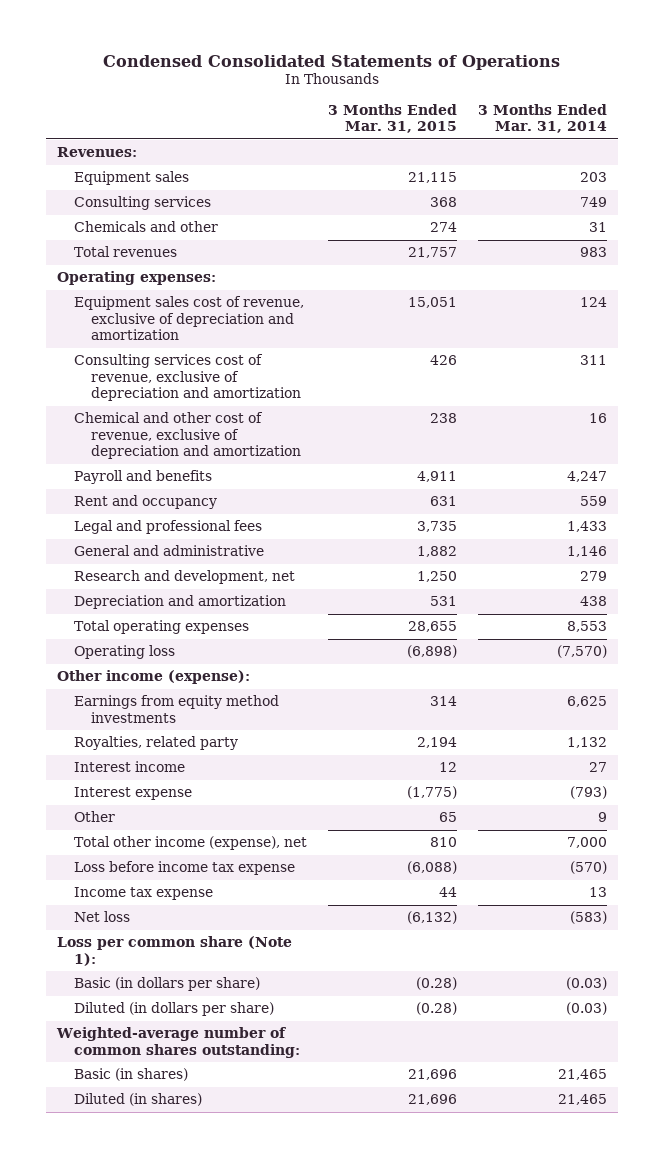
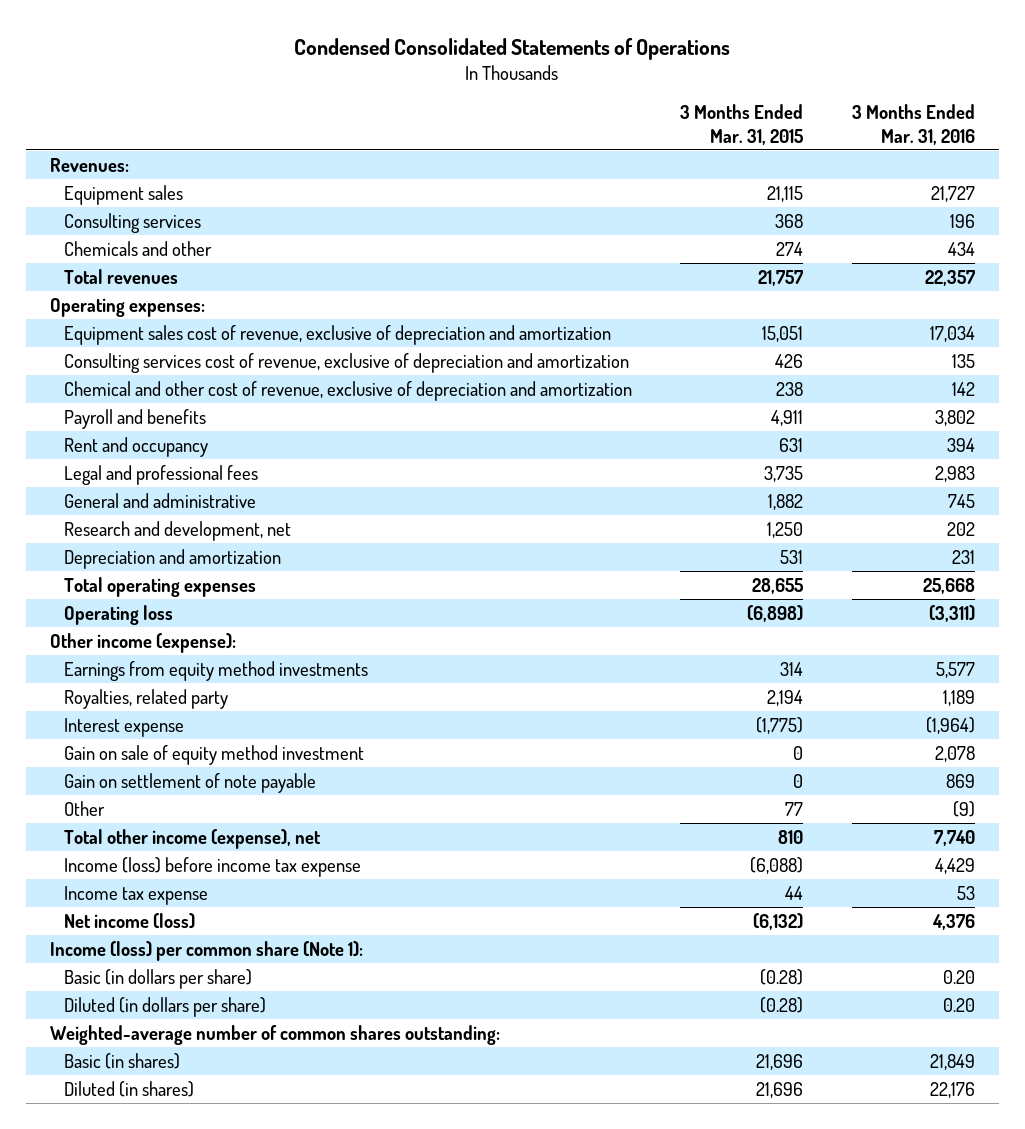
[478,103,608,134] 3 Months Ended Mar. 31, 2014 -> none
none -> [851,104,975,145] 3 Months Ended Mar. 31, 2016
[73,761,185,773] Interest income -> none
none -> [63,744,364,765] Gain on sale of equity method investment
none -> [63,772,316,793] Gain on settlement of note payable
[438,812,457,823] 65 -> [785,801,804,816] 77
[73,861,295,876] Loss before income tax expense -> [63,856,361,877] Income (loss) before income tax expense
[73,911,130,923] Net loss -> [63,912,195,929] Net income (loss)
[56,936,292,966] Loss per common share (Note 1): -> [49,940,363,961] Income (loss) per common share (Note 1):

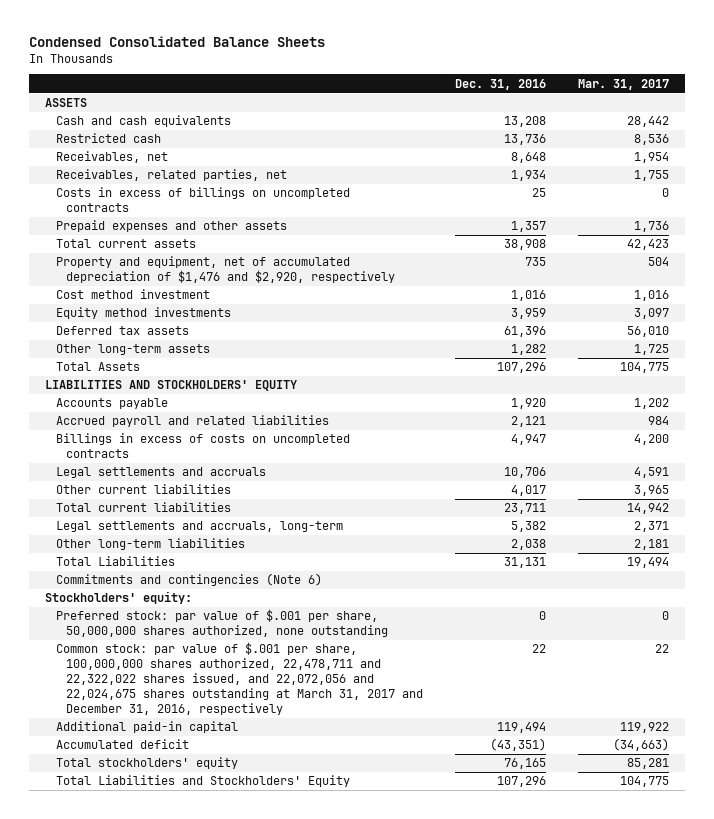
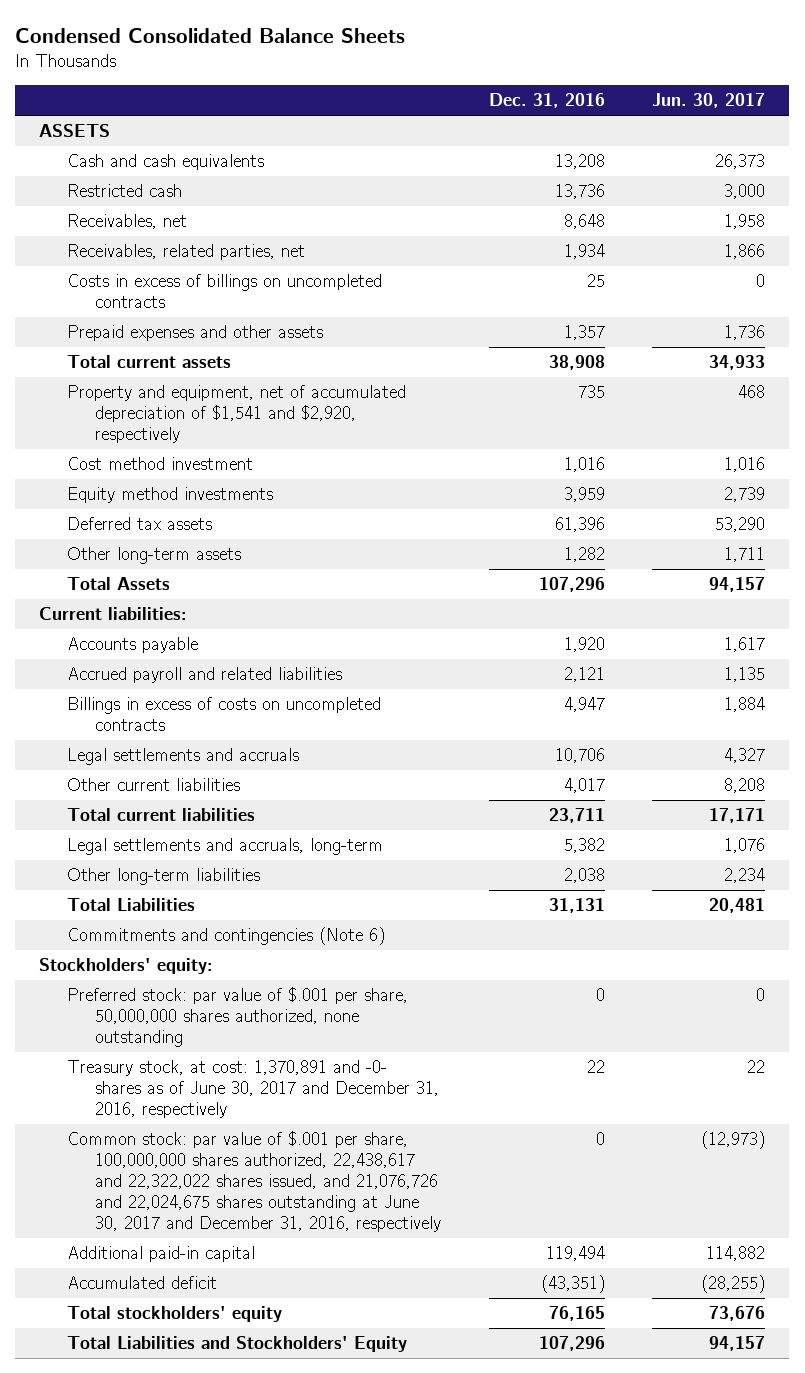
[578,78,670,90] Mar. 31, 2017 -> none
none -> [652,93,766,109] Jun. 30, 2017
[55,256,396,284] Property and equipment, net of accumulated depreciation of $1,476 and $2,920, respectively -> [67,385,407,443] Property and equipment, net of accumulated depreciation of $1,541 and $2,920, respectively
[44,380,297,392] LIABILITIES AND STOCKHOLDERS' EQUITY -> none
none -> [39,607,188,621] Current liabilities:
[55,642,424,716] Common stock: par value of $.001 per share, 100,000,000 shares authorized, 22,478,711 and 22,322,022 shares issued, and 22,072,056 and 22,024,675 shares outstanding at March 31, 2017 and December 31, 2016, respectively -> [67,1060,440,1118] Treasury stock, at cost: 1,370,891 and -0- shares as of June 30, 2017 and December 31, 2016, respectively
none -> [67,1131,442,1232] Common stock: par value of $.001 per share, 100,000,000 shares authorized, 22,438,617 and 22,322,022 shares issued, and 21,076,726 and 22,024,675 shares outstanding at June 30, 2017 and December 31, 2016, respectively

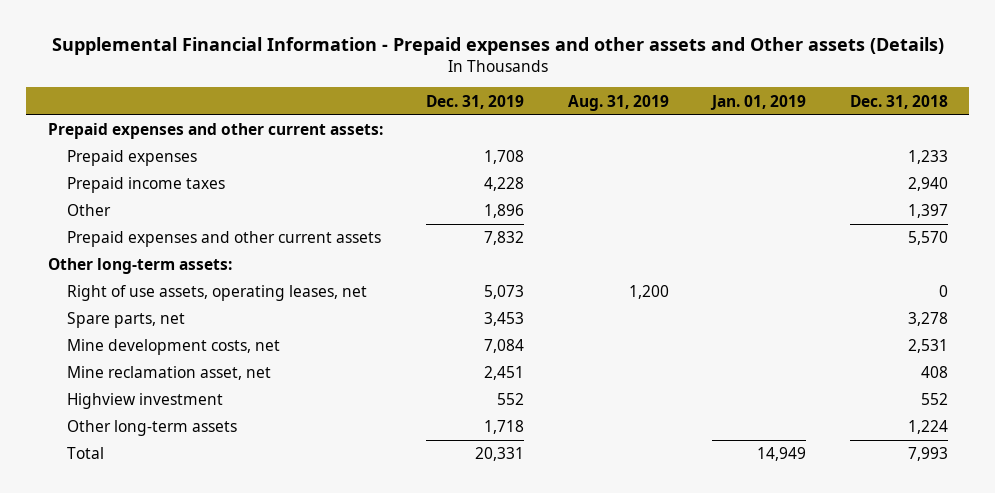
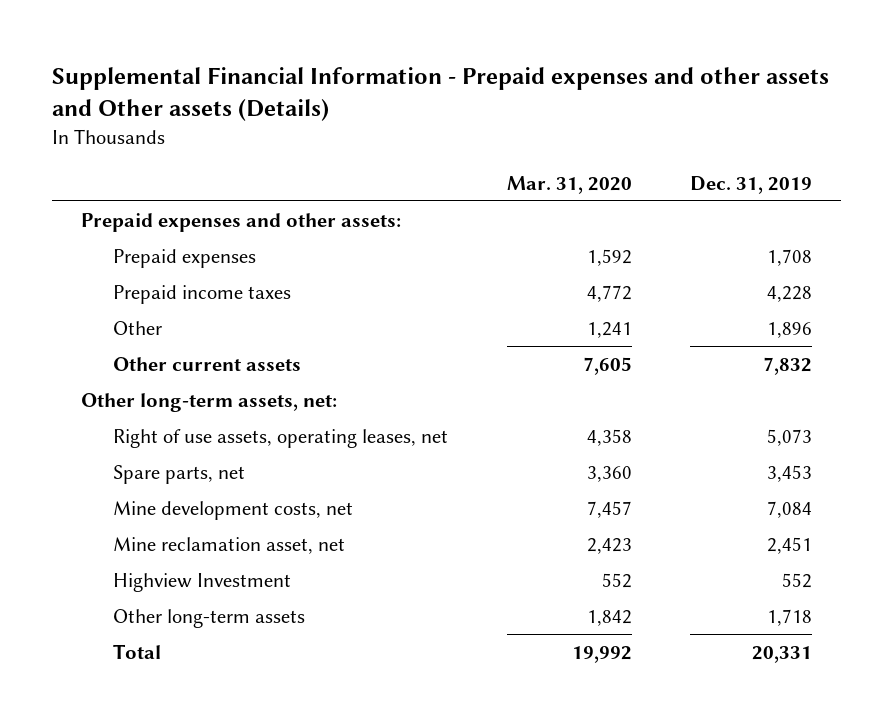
[567,94,669,111] Aug. 31, 2019 -> none
[710,94,807,110] Jan. 01, 2019 -> none
[849,94,948,109] Dec. 31, 2018 -> none
none -> [506,175,632,194] Mar. 31, 2020
[47,123,383,140] Prepaid expenses and other current assets: -> [80,212,401,232] Prepaid expenses and other assets:
[67,231,382,248] Prepaid expenses and other current assets -> [113,356,302,371] Other current assets
[47,258,232,275] Other long-term assets: -> [80,392,337,412] Other long-term assets, net:
[67,393,224,410] Highview investment -> [113,572,292,592] Highview Investment

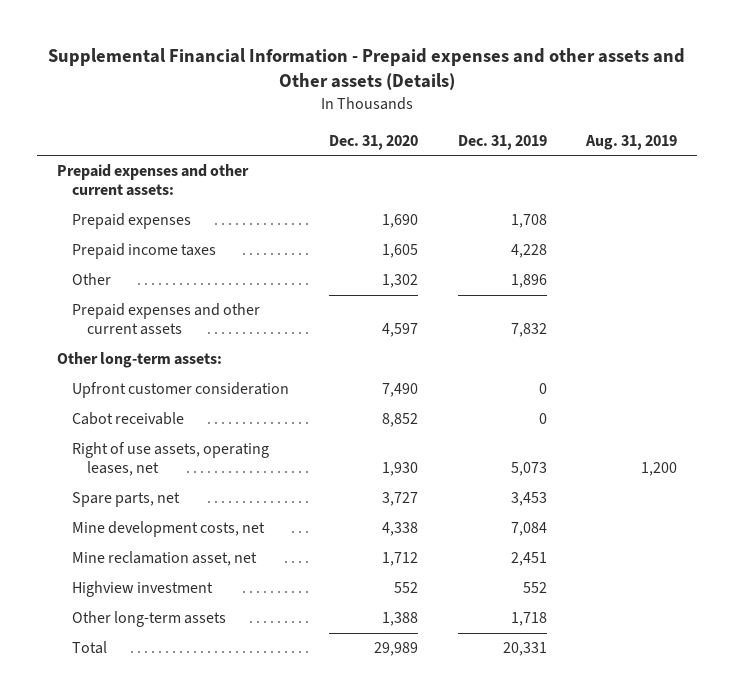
[506,175,632,194] Mar. 31, 2020 -> none
none -> [328,134,418,150] Dec. 31, 2020
none -> [585,134,678,150] Aug. 31, 2019
[80,212,401,232] Prepaid expenses and other assets: -> [56,164,249,197] Prepaid expenses and other current assets:
[113,356,302,371] Other current assets -> [72,303,261,336] Prepaid expenses and other current assets
[80,392,337,412] Other long-term assets, net: -> [56,352,222,369] Other long-term assets:
none -> [72,382,290,399] Upfront customer consideration
none -> [72,412,185,426] Cabot receivable
[113,572,292,592] Highview Investment -> [72,581,214,598] Highview investment

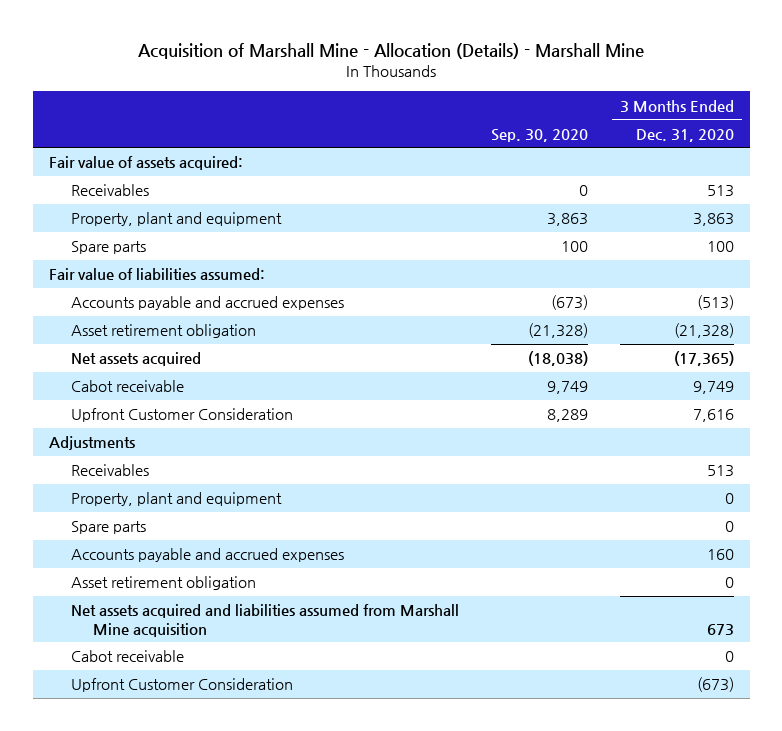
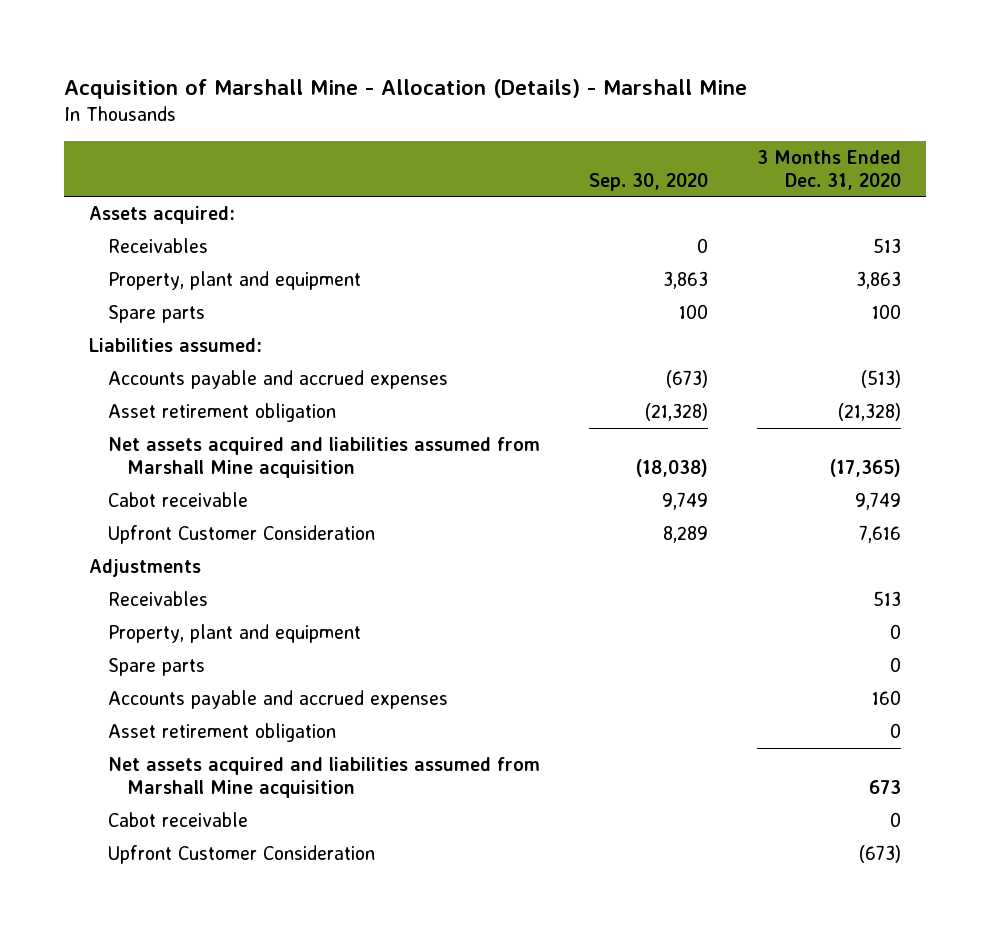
[48,156,243,171] Fair value of assets acquired: -> [89,205,236,224] Assets acquired:
[48,268,265,281] Fair value of liabilities assumed: -> [89,337,263,352] Liabilities assumed:
[71,352,202,367] Net assets acquired -> [107,436,540,478] Net assets acquired and liabilities assumed from Marshall Mine acquisition

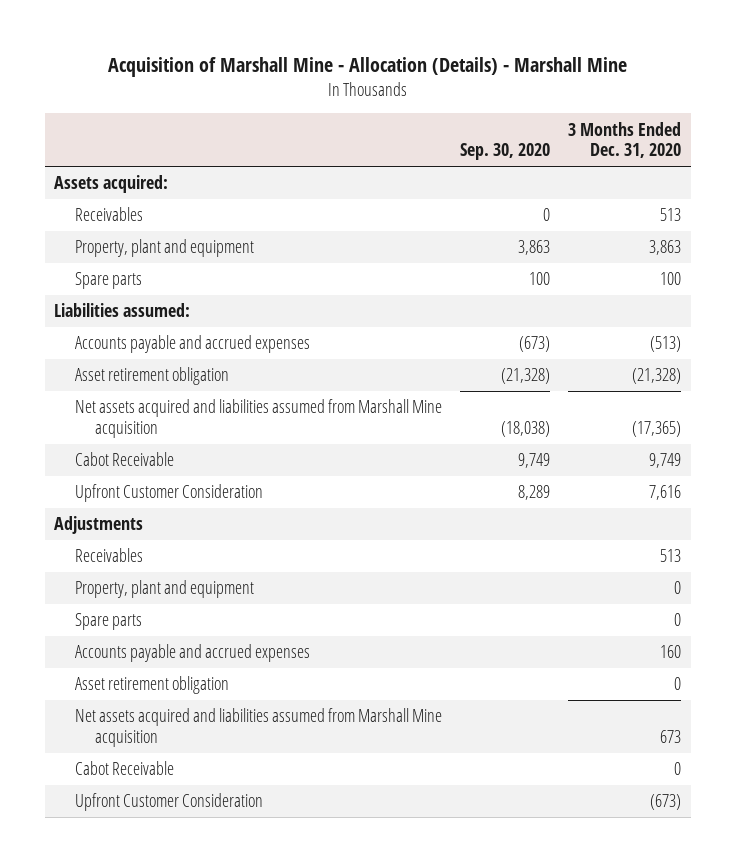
[107,491,248,507] Cabot receivable -> [74,452,174,467] Cabot Receivable
[107,811,248,827] Cabot receivable -> [74,761,174,776] Cabot Receivable

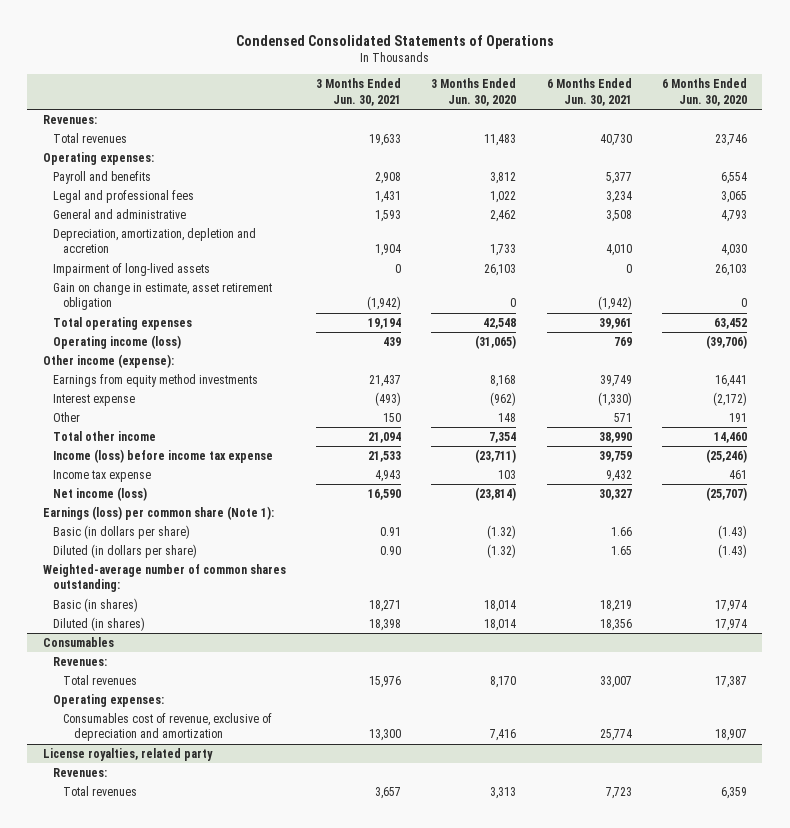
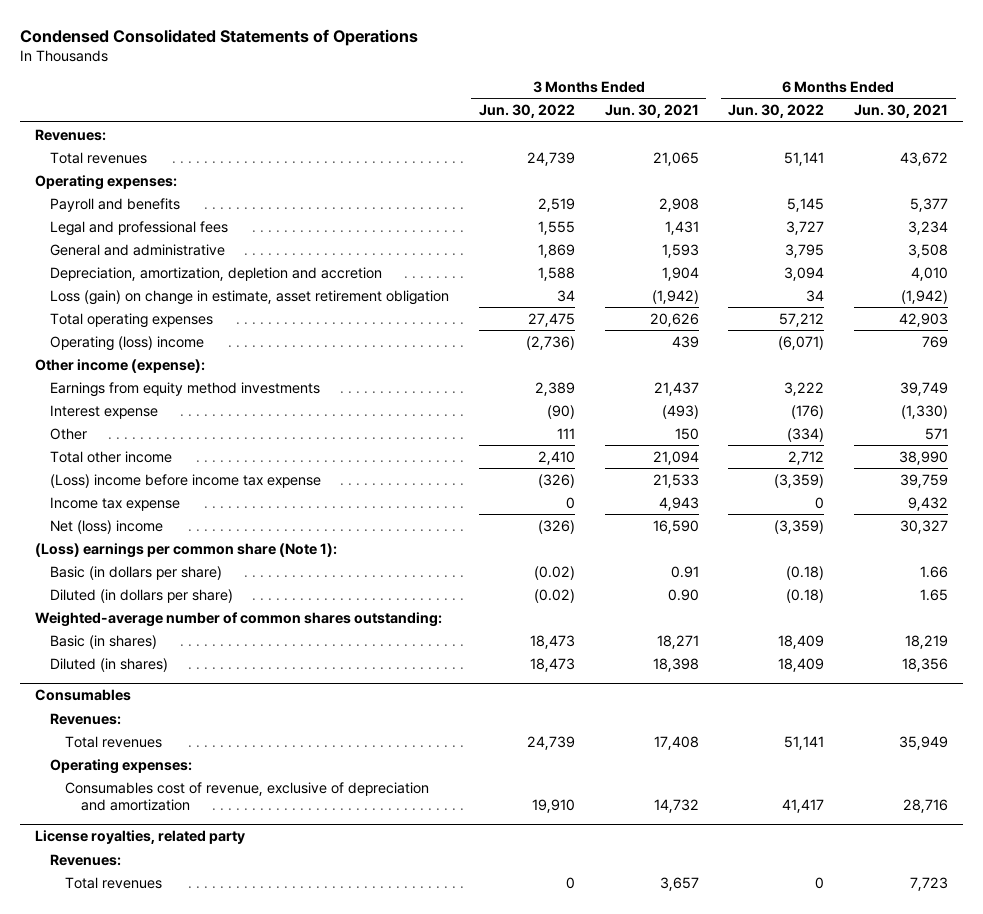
[431,78,517,106] 3 Months Ended Jun. 30, 2020 -> none
[662,78,748,106] 6 Months Ended Jun. 30, 2020 -> none
none -> [478,104,575,119] Jun. 30, 2022
none -> [728,104,825,119] Jun. 30, 2022
[368,133,401,146] 19,633 -> [652,151,699,166] 21,065
[599,133,632,146] 40,730 -> [900,151,949,166] 43,672
[52,262,210,276] Impairment of long-lived assets -> none
[52,281,272,311] Gain on change in estimate, asset retirement obligation -> [49,289,449,305] Loss (gain) on change in estimate, asset retirement obligation
[367,317,401,329] 19,194 -> [649,312,699,327] 20,626
[598,317,632,329] 39,961 -> [899,312,949,327] 42,903
[52,334,181,349] Operating income (loss) -> [49,335,204,351] Operating (loss) income
[52,448,273,463] Income (loss) before income tax expense -> [49,473,321,488] (Loss) income before income tax expense
[52,486,147,501] Net income (loss) -> [49,519,163,534] Net (loss) income
[42,505,274,520] Earnings (loss) per common share (Note 1): -> [34,542,337,558] (Loss) earnings per common share (Note 1):
[368,675,401,688] 15,976 -> [653,735,699,750] 17,408
[599,675,632,688] 33,007 -> [899,735,949,750] 35,949
[368,729,401,742] 13,300 -> [653,798,699,813] 14,732
[599,729,632,742] 25,774 -> [903,798,949,813] 28,716

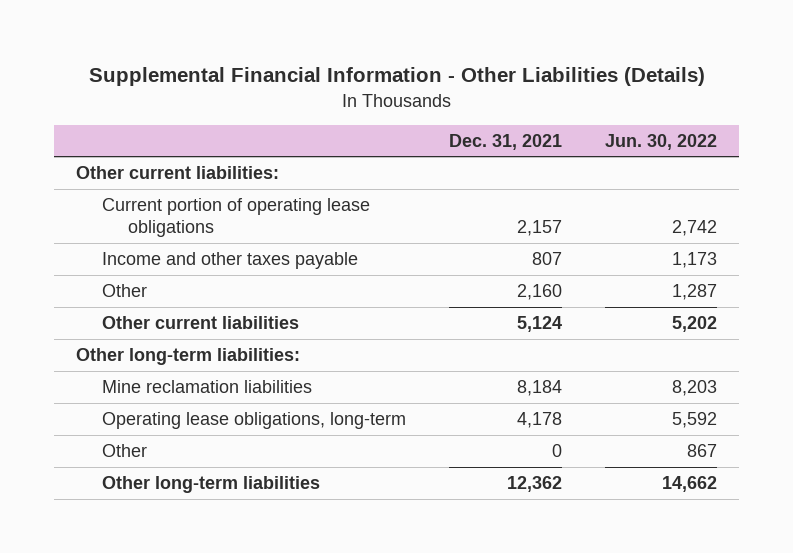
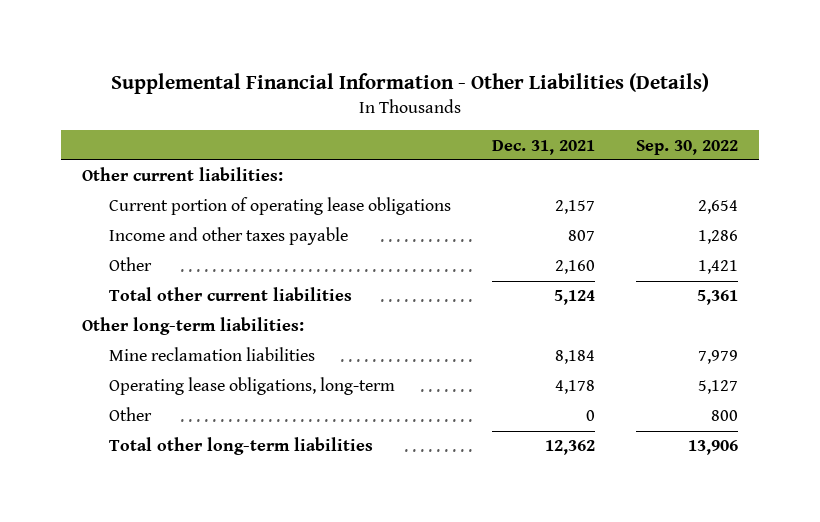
[605,133,718,150] Jun. 30, 2022 -> none
none -> [636,139,739,155] Sep. 30, 2022
[102,316,300,330] Other current liabilities -> [109,287,353,302] Total other current liabilities
[102,476,321,494] Other long-term liabilities -> [109,437,374,456] Total other long-term liabilities

